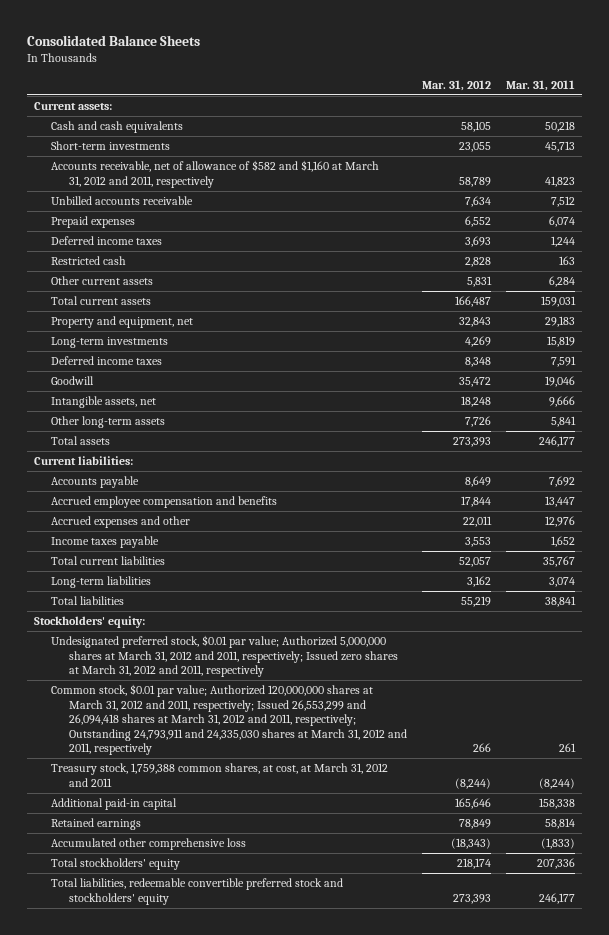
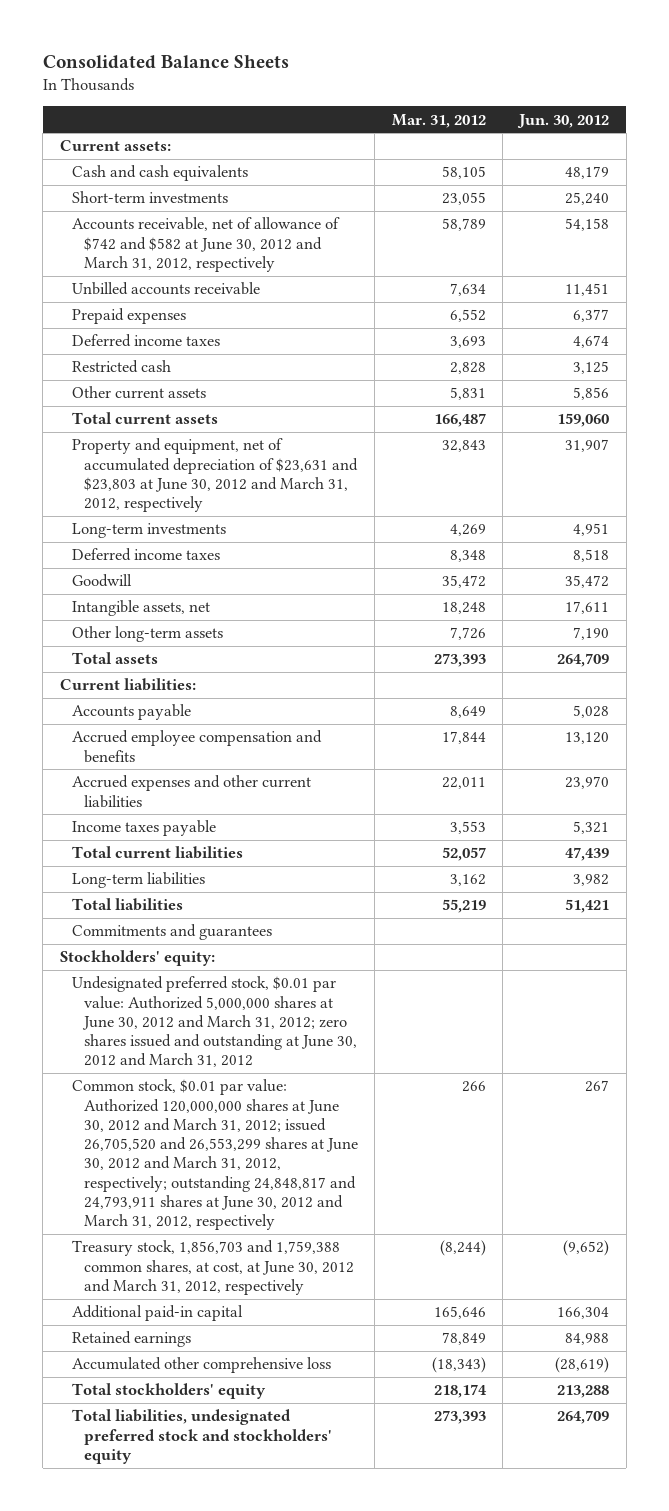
[505,79,575,91] Mar. 31, 2011 -> none
none -> [517,113,610,128] Jun. 30, 2012
[51,160,380,188] Accounts receivable, net of allowance of $582 and $1,160 at March 31, 2012 and 2011, respectively -> [71,217,340,272] Accounts receivable, net of allowance of $742 and $582 at June 30, 2012 and March 31, 2012, respectively
[51,316,194,329] Property and equipment, net -> [71,438,359,513] Property and equipment, net of accumulated depreciation of $23,631 and $23,803 at June 30, 2012 and March 31, 2012, respectively
[51,516,191,529] Accrued expenses and other -> [71,775,311,808] Accrued expenses and other current liabilities
none -> [71,924,272,941] Commitments and guarantees
[51,635,398,678] Undesignated preferred stock, $0.01 par value; Authorized 5,000,000 shares at March 31, 2012 and 2011, respectively; Issued zero shares at March 31, 2012 and 2011, respectively -> [71,976,358,1068] Undesignated preferred stock, $0.01 par value: Authorized 5,000,000 shares at June 30, 2012 and March 31, 2012; zero shares issued and outstanding at June 30, 2012 and March 31, 2012
[51,684,407,756] Common stock, $0.01 par value; Authorized 120,000,000 shares at March 31, 2012 and 2011, respectively; Issued 26,553,299 and 26,094,418 shares at March 31, 2012 and 2011, respectively; Outstanding 24,793,911 and 24,335,030 shares at March 31, 2012 and 2011, respectively -> [71,1079,359,1231] Common stock, $0.01 par value: Authorized 120,000,000 shares at June 30, 2012 and March 31, 2012; issued 26,705,520 and 26,553,299 shares at June 30, 2012 and March 31, 2012, respectively; outstanding 24,848,817 and 24,793,911 shares at June 30, 2012 and March 31, 2012, respectively
[51,763,389,787] Treasury stock, 1,759,388 common shares, at cost, at March 31, 2012 and 2011 -> [71,1240,355,1295] Treasury stock, 1,856,703 and 1,759,388 common shares, at cost, at June 30, 2012 and March 31, 2012, respectively
[51,878,344,905] Total liabilities, redeemable convertible preferred stock and stockholders' equity -> [71,1409,333,1464] Total liabilities, undesignated preferred stock and stockholders' equity

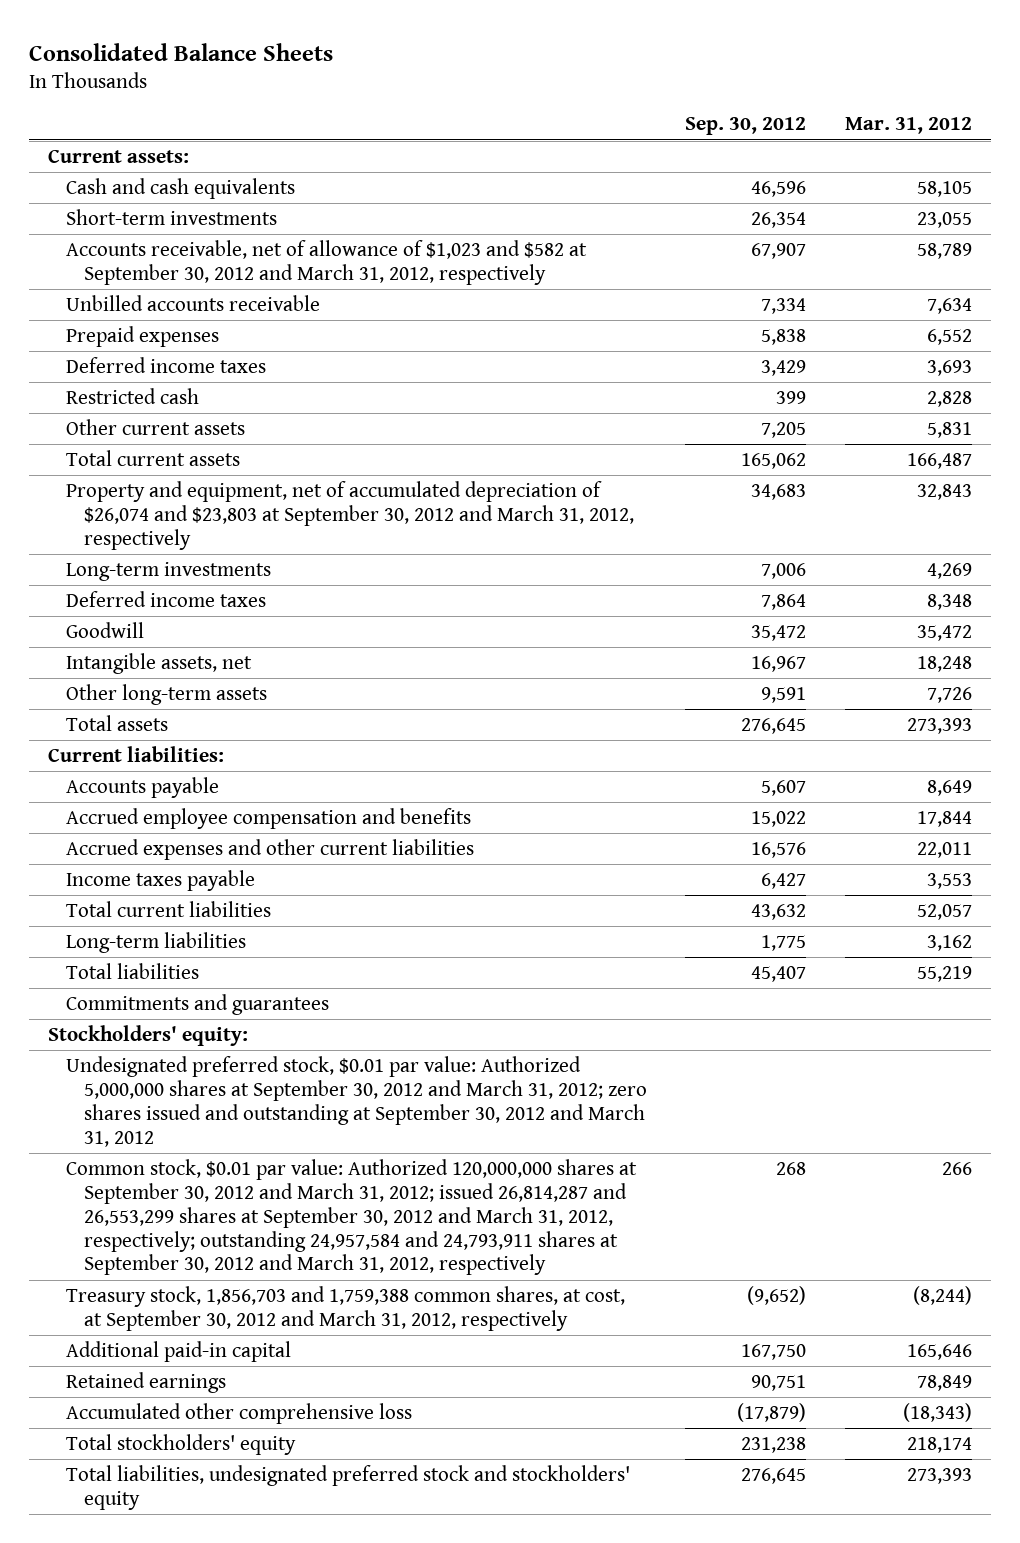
[517,113,610,128] Jun. 30, 2012 -> none
none -> [685,117,807,136] Sep. 30, 2012
[71,217,340,272] Accounts receivable, net of allowance of $742 and $582 at June 30, 2012 and March 31, 2012, respectively -> [65,239,587,285] Accounts receivable, net of allowance of $1,023 and $582 at September 30, 2012 and March 31, 2012, respectively
[71,438,359,513] Property and equipment, net of accumulated depreciation of $23,631 and $23,803 at June 30, 2012 and March 31, 2012, respectively -> [65,480,634,550] Property and equipment, net of accumulated depreciation of $26,074 and $23,803 at September 30, 2012 and March 31, 2012, respectively
[71,976,358,1068] Undesignated preferred stock, $0.01 par value: Authorized 5,000,000 shares at June 30, 2012 and March 31, 2012; zero shares issued and outstanding at June 30, 2012 and March 31, 2012 -> [65,1055,647,1147] Undesignated preferred stock, $0.01 par value: Authorized 5,000,000 shares at September 30, 2012 and March 31, 2012; zero shares issued and outstanding at September 30, 2012 and March 31, 2012
[71,1079,359,1231] Common stock, $0.01 par value: Authorized 120,000,000 shares at June 30, 2012 and March 31, 2012; issued 26,705,520 and 26,553,299 shares at June 30, 2012 and March 31, 2012, respectively; outstanding 24,848,817 and 24,793,911 shares at June 30, 2012 and March 31, 2012, respectively -> [65,1158,637,1276] Common stock, $0.01 par value: Authorized 120,000,000 shares at September 30, 2012 and March 31, 2012; issued 26,814,287 and 26,553,299 shares at September 30, 2012 and March 31, 2012, respectively; outstanding 24,957,584 and 24,793,911 shares at September 30, 2012 and March 31, 2012, respectively
[71,1240,355,1295] Treasury stock, 1,856,703 and 1,759,388 common shares, at cost, at June 30, 2012 and March 31, 2012, respectively -> [65,1285,625,1331] Treasury stock, 1,856,703 and 1,759,388 common shares, at cost, at September 30, 2012 and March 31, 2012, respectively

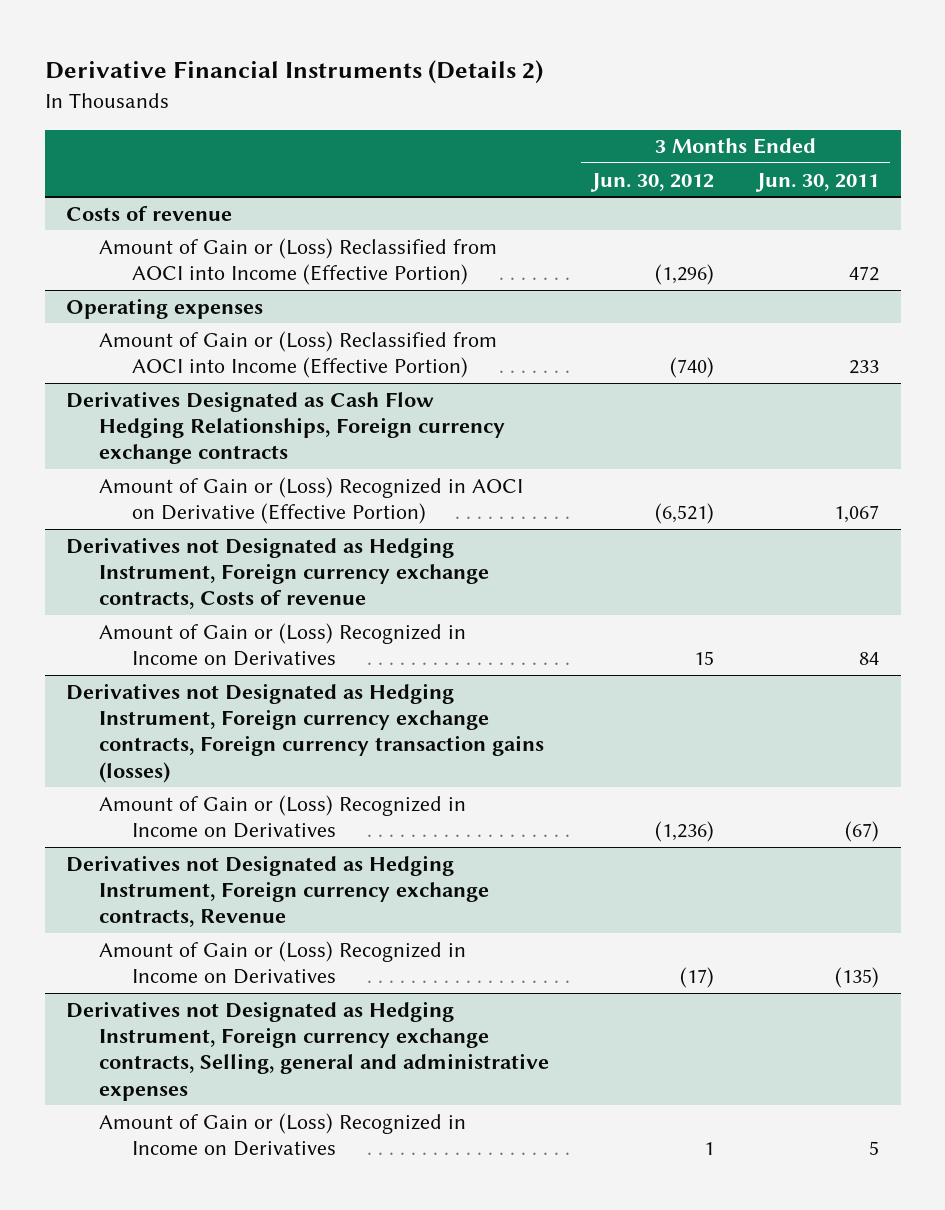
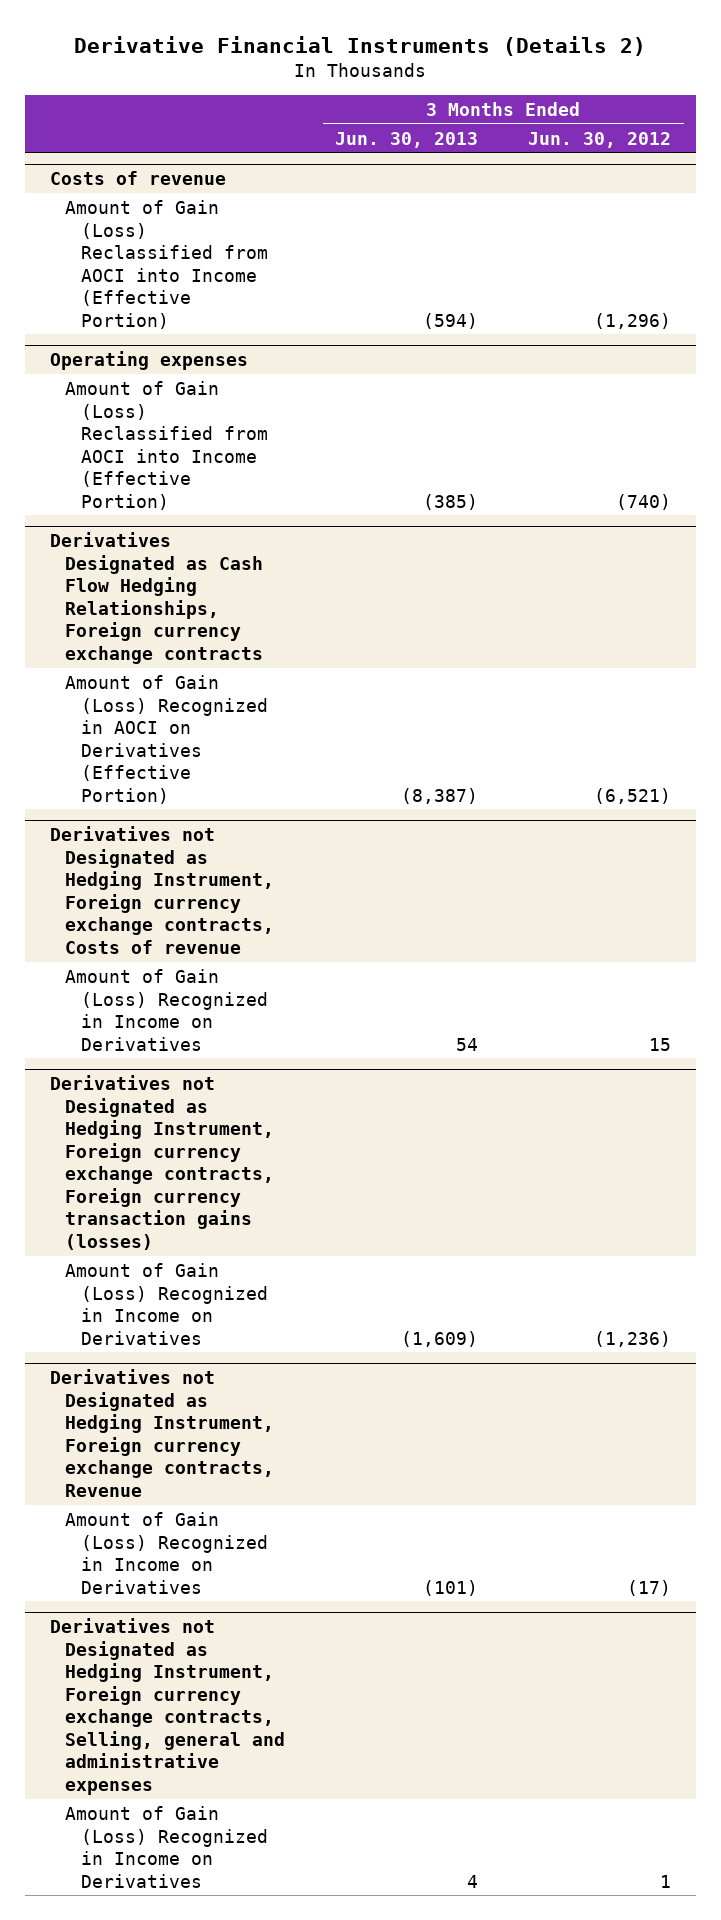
[755,172,880,192] Jun. 30, 2011 -> none
none -> [335,131,479,148] Jun. 30, 2013
[98,237,497,286] Amount of Gain or (Loss) Reclassified from AOCI into Income (Effective Portion) -> [65,199,268,329] Amount of Gain (Loss) Reclassified from AOCI into Income (Effective Portion)
[98,330,497,379] Amount of Gain or (Loss) Reclassified from AOCI into Income (Effective Portion) -> [65,380,268,510] Amount of Gain (Loss) Reclassified from AOCI into Income (Effective Portion)
[98,476,523,525] Amount of Gain or (Loss) Recognized in AOCI on Derivative (Effective Portion) -> [65,674,268,804] Amount of Gain (Loss) Recognized in AOCI on Derivatives (Effective Portion)
[98,622,466,667] Amount of Gain or (Loss) Recognized in Income on Derivatives -> [65,968,268,1051] Amount of Gain (Loss) Recognized in Income on Derivatives
[98,794,466,839] Amount of Gain or (Loss) Recognized in Income on Derivatives -> [65,1262,268,1345] Amount of Gain (Loss) Recognized in Income on Derivatives
[98,940,466,985] Amount of Gain or (Loss) Recognized in Income on Derivatives -> [65,1511,268,1594] Amount of Gain (Loss) Recognized in Income on Derivatives
[98,1112,466,1157] Amount of Gain or (Loss) Recognized in Income on Derivatives -> [65,1805,268,1888] Amount of Gain (Loss) Recognized in Income on Derivatives

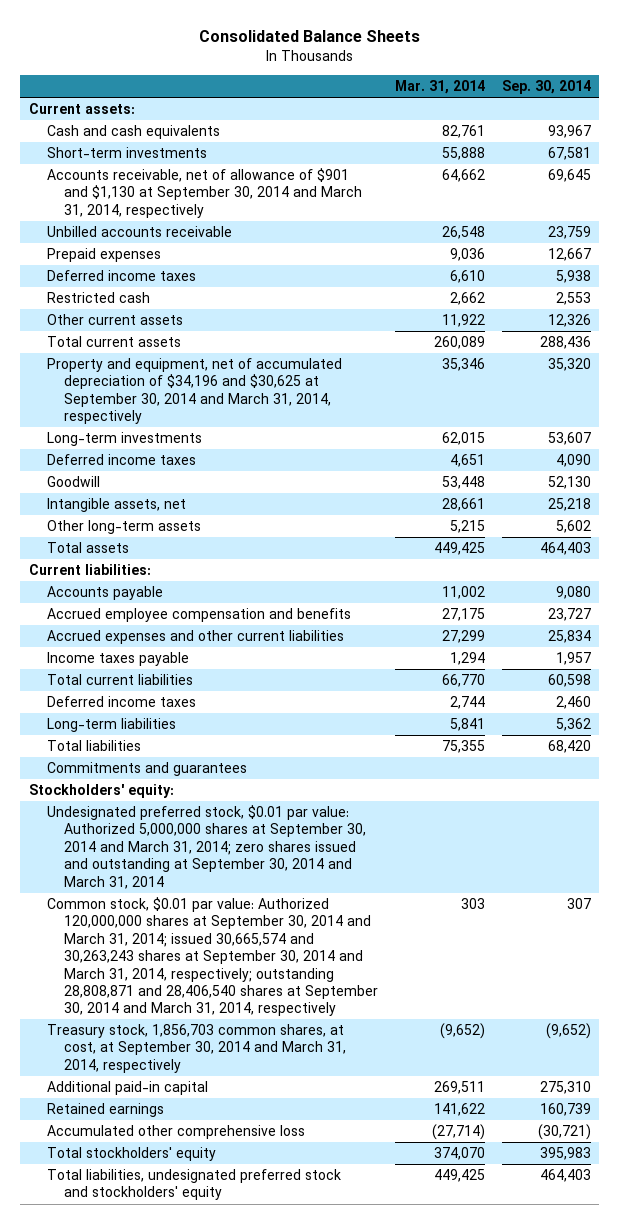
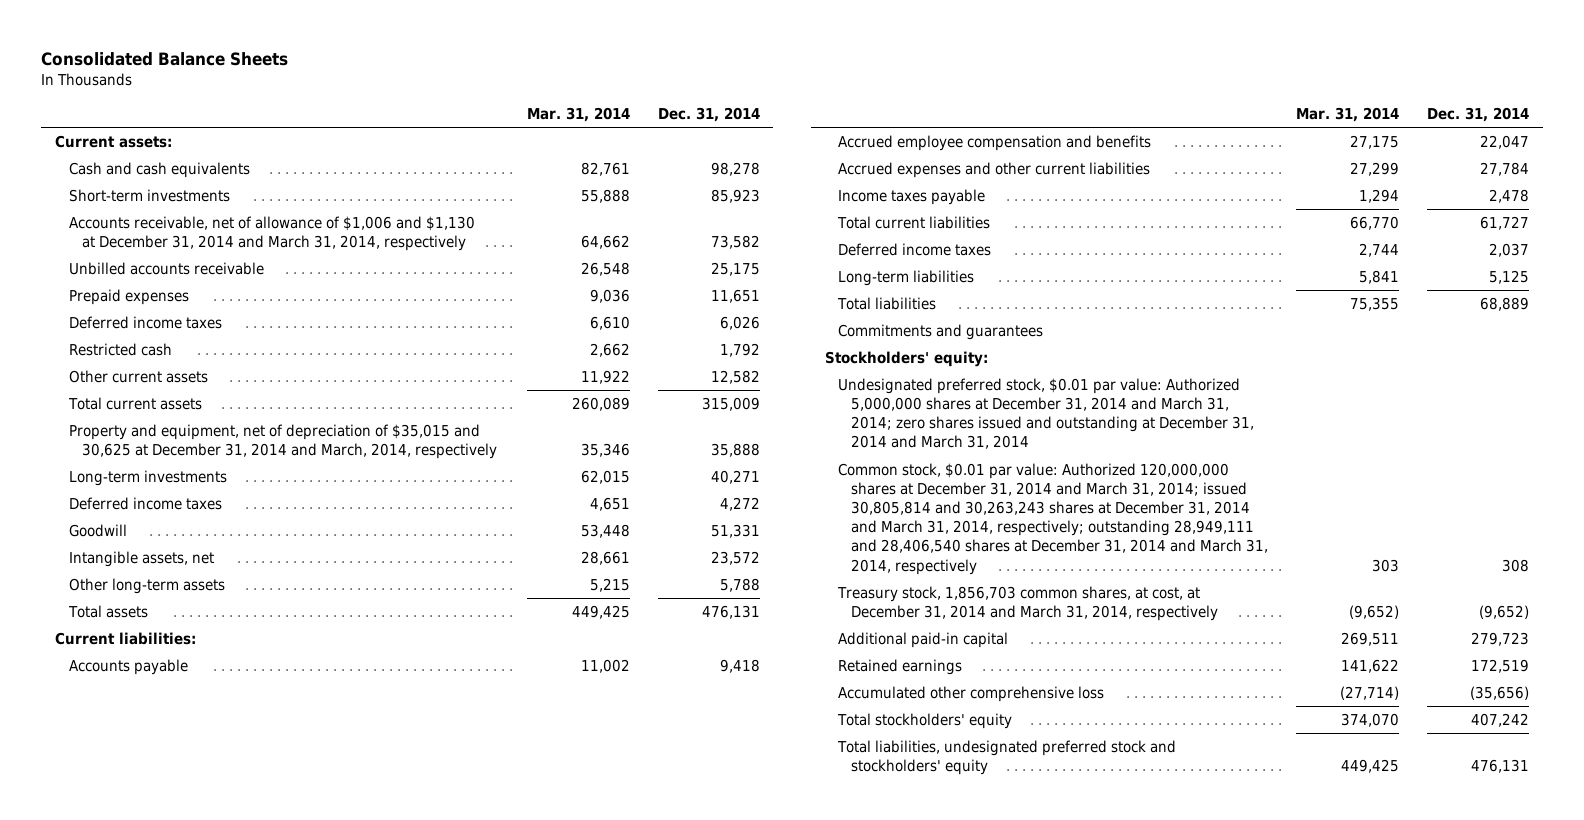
[501,80,591,95] Sep. 30, 2014 -> none
none -> [657,106,760,122] Dec. 31, 2014
[46,168,363,218] Accounts receivable, net of allowance of $901 and $1,130 at September 30, 2014 and March 31, 2014, respectively -> [68,216,475,252] Accounts receivable, net of allowance of $1,006 and $1,130 at December 31, 2014 and March 31, 2014, respectively
[46,358,342,425] Property and equipment, net of accumulated depreciation of $34,196 and $30,625 at September 30, 2014 and March 31, 2014, respectively -> [68,424,497,460] Property and equipment, net of depreciation of $35,015 and 30,625 at December 31, 2014 and March, 2014, respectively
[46,805,367,889] Undesignated preferred stock, $0.01 par value: Authorized 5,000,000 shares at September 30, 2014 and March 31, 2014; zero shares issued and outstanding at September 30, 2014 and March 31, 2014 -> [838,378,1255,450] Undesignated preferred stock, $0.01 par value: Authorized 5,000,000 shares at December 31, 2014 and March 31, 2014; zero shares issued and outstanding at December 31, 2014 and March 31, 2014
[46,897,379,1017] Common stock, $0.01 par value: Authorized 120,000,000 shares at September 30, 2014 and March 31, 2014; issued 30,665,574 and 30,263,243 shares at September 30, 2014 and March 31, 2014, respectively; outstanding 28,808,871 and 28,406,540 shares at September 30, 2014 and March 31, 2014, respectively -> [838,463,1269,575] Common stock, $0.01 par value: Authorized 120,000,000 shares at December 31, 2014 and March 31, 2014; issued 30,805,814 and 30,263,243 shares at December 31, 2014 and March 31, 2014, respectively; outstanding 28,949,111 and 28,406,540 shares at December 31, 2014 and March 31, 2014, respectively
[46,1024,347,1073] Treasury stock, 1,856,703 common shares, at cost, at September 30, 2014 and March 31, 2014, respectively -> [837,586,1219,622] Treasury stock, 1,856,703 common shares, at cost, at December 31, 2014 and March 31, 2014, respectively

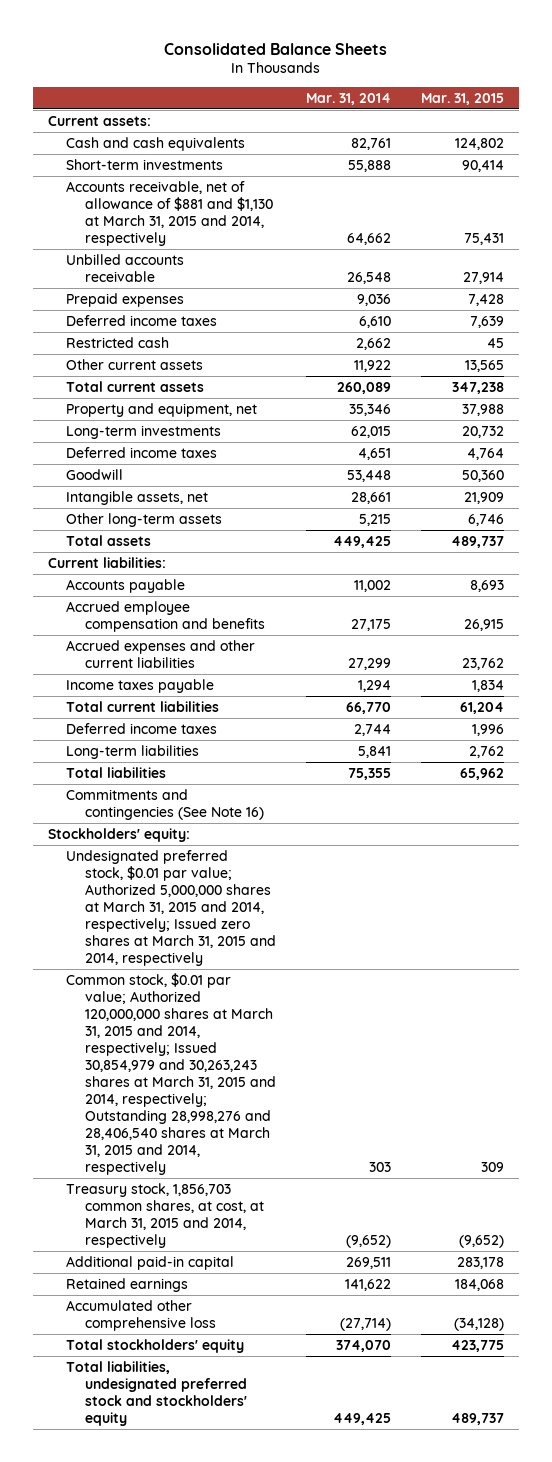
[657,106,760,122] Dec. 31, 2014 -> none
none -> [420,92,504,105] Mar. 31, 2015
[68,216,475,252] Accounts receivable, net of allowance of $1,006 and $1,130 at December 31, 2014 and March 31, 2014, respectively -> [66,180,273,246] Accounts receivable, net of allowance of $881 and $1,130 at March 31, 2015 and 2014, respectively
[68,424,497,460] Property and equipment, net of depreciation of $35,015 and 30,625 at December 31, 2014 and March, 2014, respectively -> [66,402,258,417] Property and equipment, net
[838,324,1044,341] Commitments and guarantees -> [66,788,264,820] Commitments and contingencies (See Note 16)
[838,378,1255,450] Undesignated preferred stock, $0.01 par value: Authorized 5,000,000 shares at December 31, 2014 and March 31, 2014; zero shares issued and outstanding at December 31, 2014 and March 31, 2014 -> [66,849,276,966] Undesignated preferred stock, $0.01 par value; Authorized 5,000,000 shares at March 31, 2015 and 2014, respectively; Issued zero shares at March 31, 2015 and 2014, respectively
[838,463,1269,575] Common stock, $0.01 par value: Authorized 120,000,000 shares at December 31, 2014 and March 31, 2014; issued 30,805,814 and 30,263,243 shares at December 31, 2014 and March 31, 2014, respectively; outstanding 28,949,111 and 28,406,540 shares at December 31, 2014 and March 31, 2014, respectively -> [66,972,276,1175] Common stock, $0.01 par value; Authorized 120,000,000 shares at March 31, 2015 and 2014, respectively; Issued 30,854,979 and 30,263,243 shares at March 31, 2015 and 2014, respectively; Outstanding 28,998,276 and 28,406,540 shares at March 31, 2015 and 2014, respectively
[837,586,1219,622] Treasury stock, 1,856,703 common shares, at cost, at December 31, 2014 and March 31, 2014, respectively -> [66,1182,264,1248] Treasury stock, 1,856,703 common shares, at cost, at March 31, 2015 and 2014, respectively

